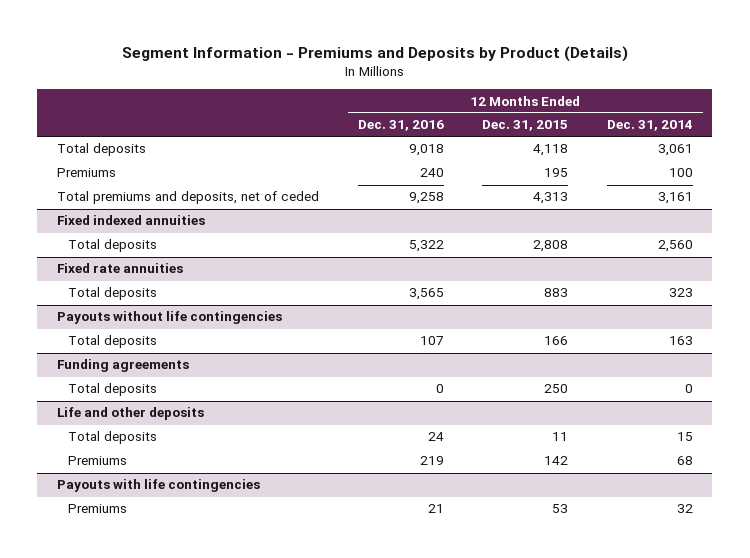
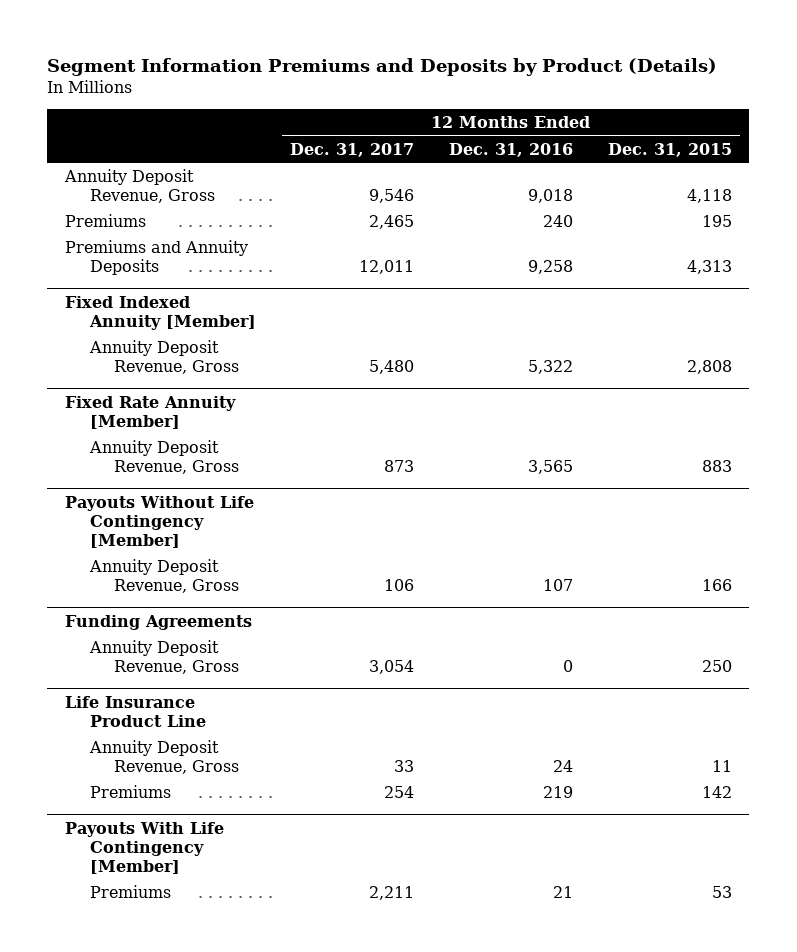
[121,46,628,63] Segment Information - Premiums and Deposits by Product (Details) -> [47,58,718,77] Segment Information Premiums and Deposits by Product (Details)
[606,120,693,132] Dec. 31, 2014 -> none
none -> [290,142,415,157] Dec. 31, 2017
[56,143,146,157] Total deposits -> [63,168,215,204] Annuity Deposit Revenue, Gross
[56,191,319,205] Total premiums and deposits, net of ceded -> [64,239,248,276] Premiums and Annuity Deposits
[56,215,205,226] Fixed indexed annuities -> [64,295,256,330] Fixed Indexed Annuity [Member]
[67,239,157,253] Total deposits -> [88,339,240,375] Annuity Deposit Revenue, Gross
[56,263,183,274] Fixed rate annuities -> [64,395,236,429] Fixed Rate Annuity [Member]
[67,287,157,301] Total deposits -> [88,439,240,475] Annuity Deposit Revenue, Gross
[56,311,282,325] Payouts without life contingencies -> [64,495,254,548] Payouts Without Life Contingency [Member]
[67,335,157,349] Total deposits -> [88,558,240,594] Annuity Deposit Revenue, Gross
[56,359,189,373] Funding agreements -> [64,614,252,630] Funding Agreements
[67,383,157,397] Total deposits -> [88,639,240,675] Annuity Deposit Revenue, Gross
[56,407,204,421] Life and other deposits -> [64,695,206,727] Life Insurance Product Line
[67,431,157,445] Total deposits -> [88,739,240,775] Annuity Deposit Revenue, Gross
[56,479,260,493] Payouts with life contingencies -> [64,821,224,874] Payouts With Life Contingency [Member]

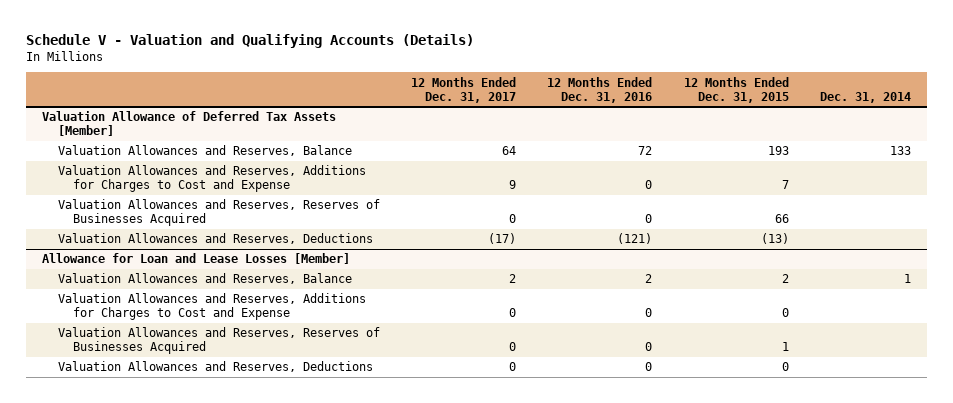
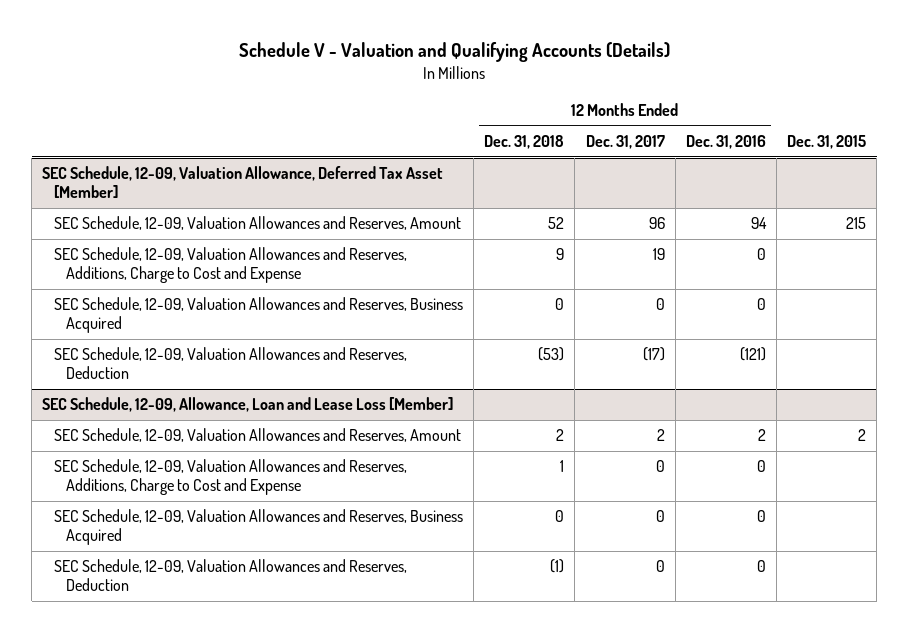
[683,76,789,103] 12 Months Ended Dec. 31, 2015 -> none
[820,91,912,103] Dec. 31, 2014 -> none
none -> [484,135,565,150] Dec. 31, 2018
none -> [787,135,867,150] Dec. 31, 2015
[42,111,337,137] Valuation Allowance of Deferred Tax Assets [Member] -> [42,166,444,199] SEC Schedule, 12-09, Valuation Allowance, Deferred Tax Asset [Member]
[57,145,352,157] Valuation Allowances and Reserves, Balance -> [53,216,461,231] SEC Schedule, 12-09, Valuation Allowances and Reserves, Amount
[502,146,517,156] 64 -> [648,217,665,230] 96
[638,146,653,156] 72 -> [750,217,767,230] 94
[57,165,366,193] Valuation Allowances and Reserves, Additions for Charges to Cost and Expense -> [53,247,407,284] SEC Schedule, 12-09, Valuation Allowances and Reserves, Additions, Charge to Cost and Expense
[509,180,517,190] 9 -> [652,248,665,261] 19
[57,199,380,227] Valuation Allowances and Reserves, Reserves of Businesses Acquired -> [53,297,463,334] SEC Schedule, 12-09, Valuation Allowances and Reserves, Business Acquired
[57,233,373,245] Valuation Allowances and Reserves, Deductions -> [53,347,407,380] SEC Schedule, 12-09, Valuation Allowances and Reserves, Deduction
[42,253,351,265] Allowance for Loan and Lease Losses [Member] -> [42,397,454,413] SEC Schedule, 12-09, Allowance, Loan and Lease Loss [Member]
[57,273,352,285] Valuation Allowances and Reserves, Balance -> [53,428,461,443] SEC Schedule, 12-09, Valuation Allowances and Reserves, Amount
[57,293,366,321] Valuation Allowances and Reserves, Additions for Charges to Cost and Expense -> [53,459,407,496] SEC Schedule, 12-09, Valuation Allowances and Reserves, Additions, Charge to Cost and Expense
[57,327,380,355] Valuation Allowances and Reserves, Reserves of Businesses Acquired -> [53,509,463,546] SEC Schedule, 12-09, Valuation Allowances and Reserves, Business Acquired
[57,361,373,373] Valuation Allowances and Reserves, Deductions -> [53,559,407,592] SEC Schedule, 12-09, Valuation Allowances and Reserves, Deduction

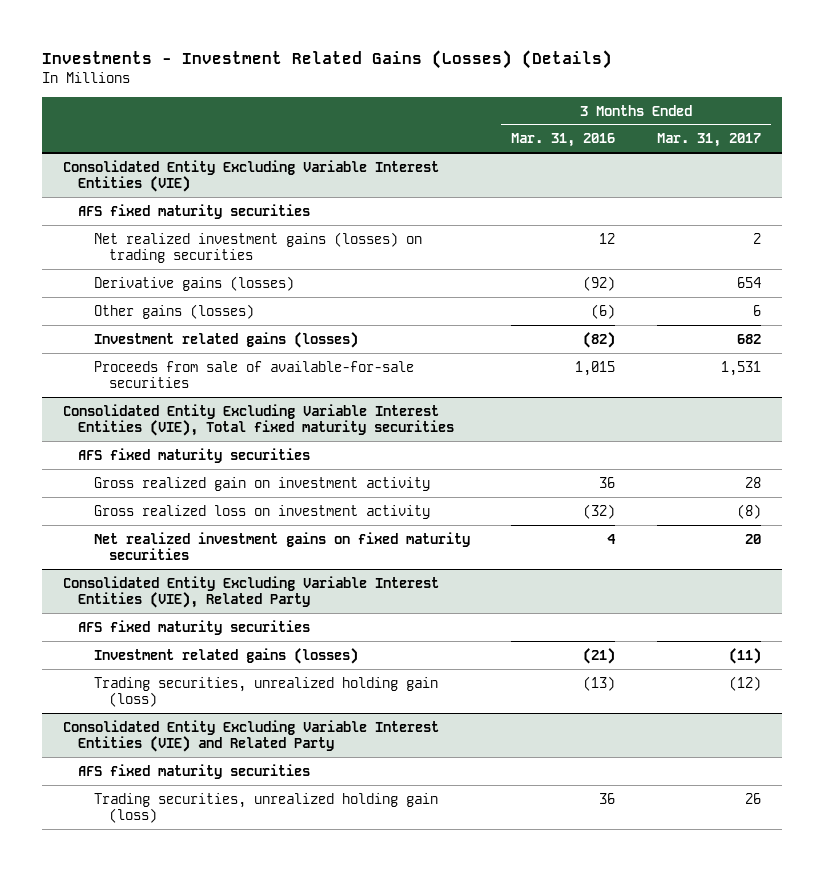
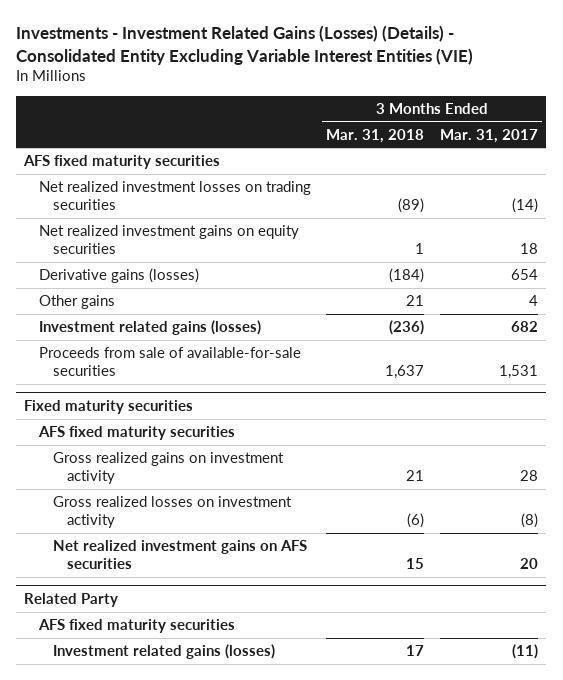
[42,50,613,70] Investments - Investment Related Gains (Losses) (Details) -> [16,24,474,65] Investments - Investment Related Gains (Losses) (Details) - Consolidated Entity Excluding Variable Interest Entities (VIE)
[511,133,616,148] Mar. 31, 2016 -> none
none -> [326,128,425,143] Mar. 31, 2018
[63,159,440,193] Consolidated Entity Excluding Variable Interest Entities (VIE) -> none
[93,231,422,264] Net realized investment gains (losses) on trading securities -> [38,181,311,210] Net realized investment losses on trading securities
[753,232,762,244] 2 -> [512,197,539,213] (14)
none -> [38,225,299,254] Net realized investment gains on equity securities
[93,303,254,319] Other gains (losses) -> [38,295,115,310] Other gains
[753,304,762,316] 6 -> [529,295,539,307] 4
[63,403,455,437] Consolidated Entity Excluding Variable Interest Entities (VIE), Total fixed maturity securities -> none
none -> [24,400,194,415] Fixed maturity securities
[63,575,440,609] Consolidated Entity Excluding Variable Interest Entities (VIE), Related Party -> none
[93,476,430,491] Gross realized gain on investment activity -> [52,452,284,484] Gross realized gains on investment activity
[93,504,430,519] Gross realized loss on investment activity -> [52,496,292,528] Gross realized losses on investment activity
[93,531,470,561] Net realized investment gains on fixed maturity securities -> [52,540,307,569] Net realized investment gains on AFS securities
none -> [24,593,119,608] Related Party
[93,676,438,708] Trading securities, unrealized holding gain (loss) -> none
[63,719,440,753] Consolidated Entity Excluding Variable Interest Entities (VIE) and Related Party -> none
[78,763,311,779] AFS fixed maturity securities -> none
[93,792,438,824] Trading securities, unrealized holding gain (loss) -> none

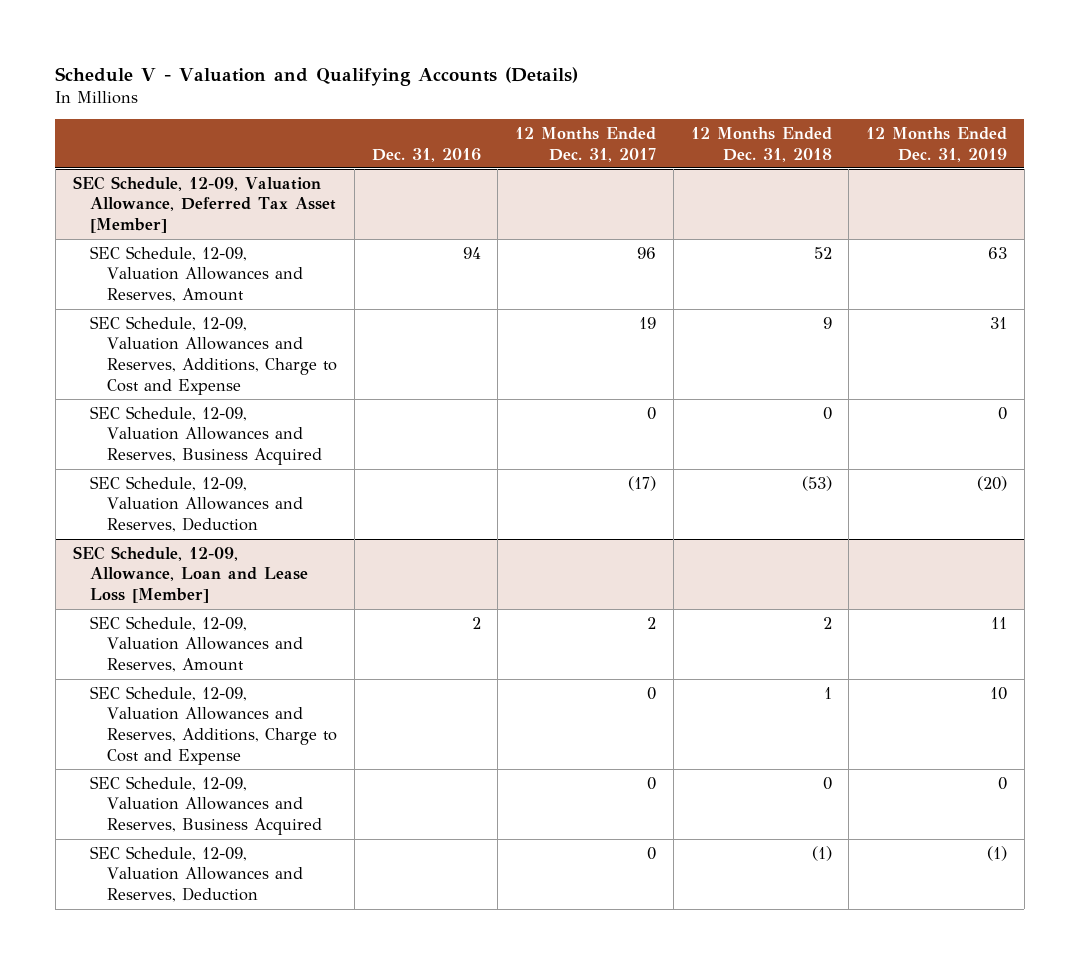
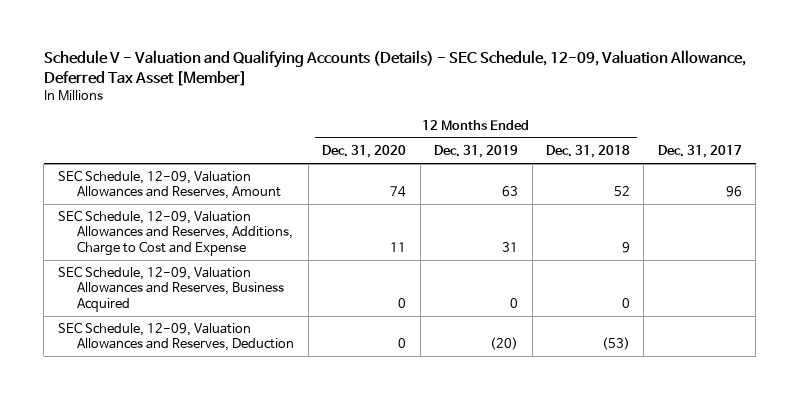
[55,66,579,86] Schedule V - Valuation and Qualifying Accounts (Details) -> [43,50,746,87] Schedule V - Valuation and Qualifying Accounts (Details) - SEC Schedule, 12-09, Valuation Allowance, Deferred Tax Asset [Member]
[371,147,481,162] Dec. 31, 2016 -> none
[515,126,657,162] 12 Months Ended Dec. 31, 2017 -> none
none -> [322,145,407,159] Dec. 31, 2020
none -> [657,145,742,159] Dec. 31, 2017
[72,175,336,234] SEC Schedule, 12-09, Valuation Allowance, Deferred Tax Asset [Member] -> none
[72,545,308,604] SEC Schedule, 12-09, Allowance, Loan and Lease Loss [Member] -> none
[89,615,304,673] SEC Schedule, 12-09, Valuation Allowances and Reserves, Amount -> none
[89,685,338,766] SEC Schedule, 12-09, Valuation Allowances and Reserves, Additions, Charge to Cost and Expense -> none
[89,775,323,836] SEC Schedule, 12-09, Valuation Allowances and Reserves, Business Acquired -> none
[89,845,304,903] SEC Schedule, 12-09, Valuation Allowances and Reserves, Deduction -> none

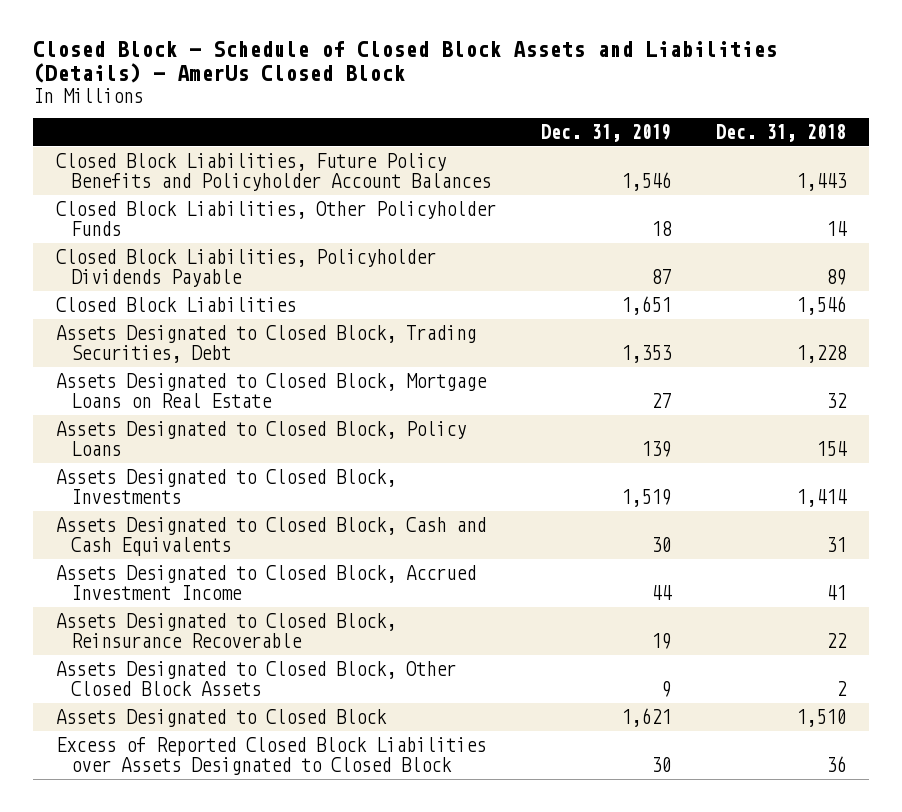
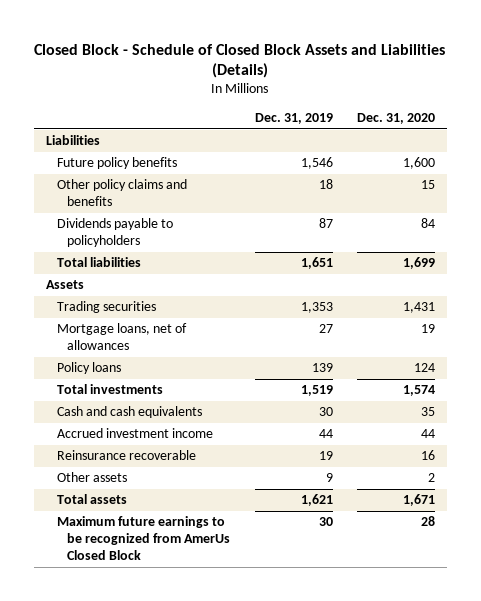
[33,41,778,84] Closed Block - Schedule of Closed Block Assets and Liabilities (Details) - AmerUs Closed Block -> [34,43,446,79] Closed Block - Schedule of Closed Block Assets and Liabilities (Details)
[716,124,847,143] Dec. 31, 2018 -> none
none -> [356,113,435,125] Dec. 31, 2020
none -> [45,135,100,146] Liabilities
[55,152,491,191] Closed Block Liabilities, Future Policy Benefits and Policyholder Account Balances -> [56,157,177,170] Future policy benefits
[55,200,496,236] Closed Block Liabilities, Other Policyholder Funds -> [56,179,187,207] Other policy claims and benefits
[55,248,436,287] Closed Block Liabilities, Policyholder Dividends Payable -> [56,218,173,248] Dividends payable to policyholders
[55,296,296,312] Closed Block Liabilities -> [56,257,141,268] Total liabilities
none -> [45,280,84,290] Assets
[55,324,476,363] Assets Designated to Closed Block, Trading Securities, Debt -> [56,301,156,314] Trading securities
[55,372,487,408] Assets Designated to Closed Block, Mortgage Loans on Real Estate -> [56,323,187,351] Mortgage loans, net of allowances
[55,420,466,456] Assets Designated to Closed Block, Policy Loans -> [56,362,121,375] Policy loans
[55,468,396,504] Assets Designated to Closed Block, Investments -> [56,384,163,395] Total investments
[55,516,486,556] Assets Designated to Closed Block, Cash and Cash Equivalents -> [56,406,202,419] Cash and cash equivalents
[55,564,476,600] Assets Designated to Closed Block, Accrued Investment Income -> [56,428,213,439] Accrued investment income
[55,612,396,648] Assets Designated to Closed Block, Reinsurance Recoverable -> [56,450,196,461] Reinsurance recoverable
[55,660,456,696] Assets Designated to Closed Block, Other Closed Block Assets -> [56,472,127,483] Other assets
[55,708,387,727] Assets Designated to Closed Block -> [56,494,127,505] Total assets
[55,736,486,775] Excess of Reported Closed Block Liabilities over Assets Designated to Closed Block -> [56,516,231,561] Maximum future earnings to be recognized from AmerUs Closed Block

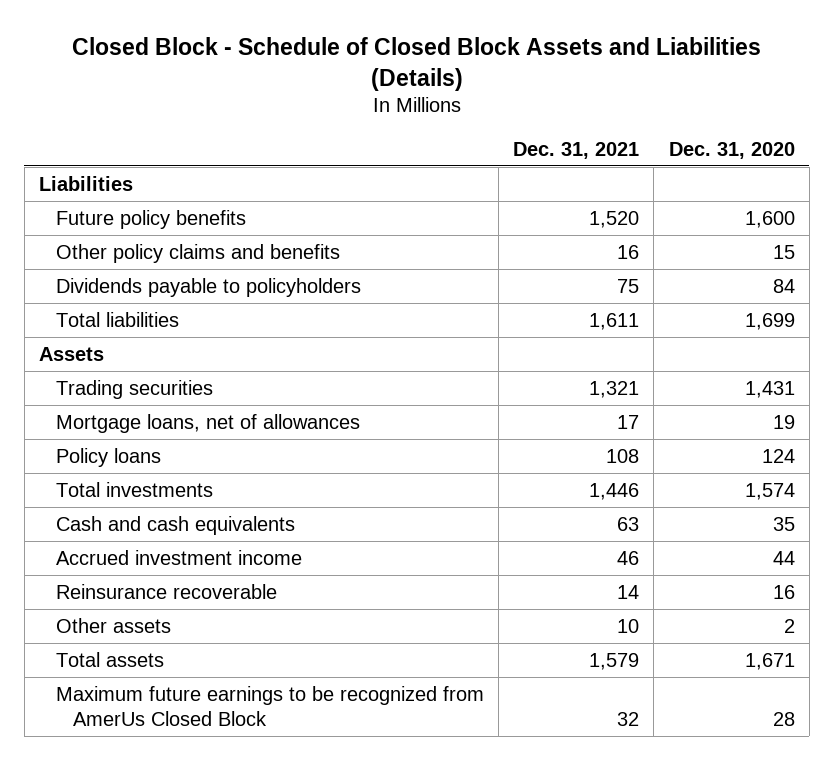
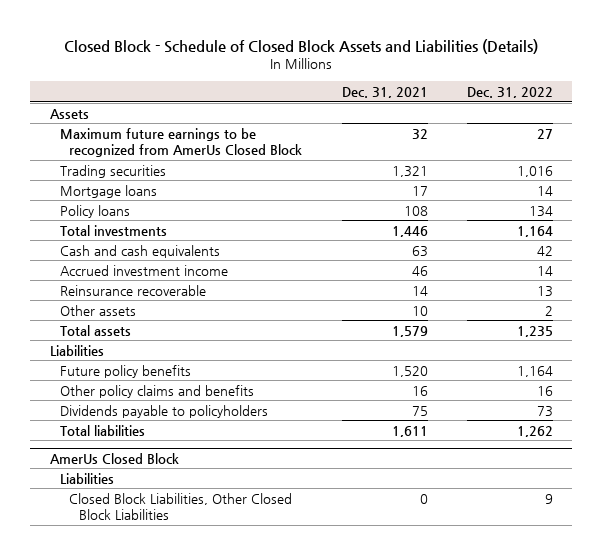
[668,141,795,159] Dec. 31, 2020 -> none
none -> [466,87,553,99] Dec. 31, 2022
[55,685,484,726] Maximum future earnings to be recognized from AmerUs Closed Block -> [59,127,303,158] Maximum future earnings to be recognized from AmerUs Closed Block
[55,413,360,433] Mortgage loans, net of allowances -> [59,184,157,198] Mortgage loans
[38,175,133,191] Liabilities -> [49,344,104,356] Liabilities
[55,209,246,229] Future policy benefits -> [59,364,191,378] Future policy benefits
[55,243,340,263] Other policy claims and benefits -> [59,384,254,398] Other policy claims and benefits
[55,277,361,297] Dividends payable to policyholders -> [59,404,268,418] Dividends payable to policyholders
[55,311,179,327] Total liabilities -> [59,424,145,436] Total liabilities
none -> [49,452,179,464] AmerUs Closed Block
none -> [59,472,114,484] Liabilities
none -> [69,492,293,521] Closed Block Liabilities, Other Closed Block Liabilities

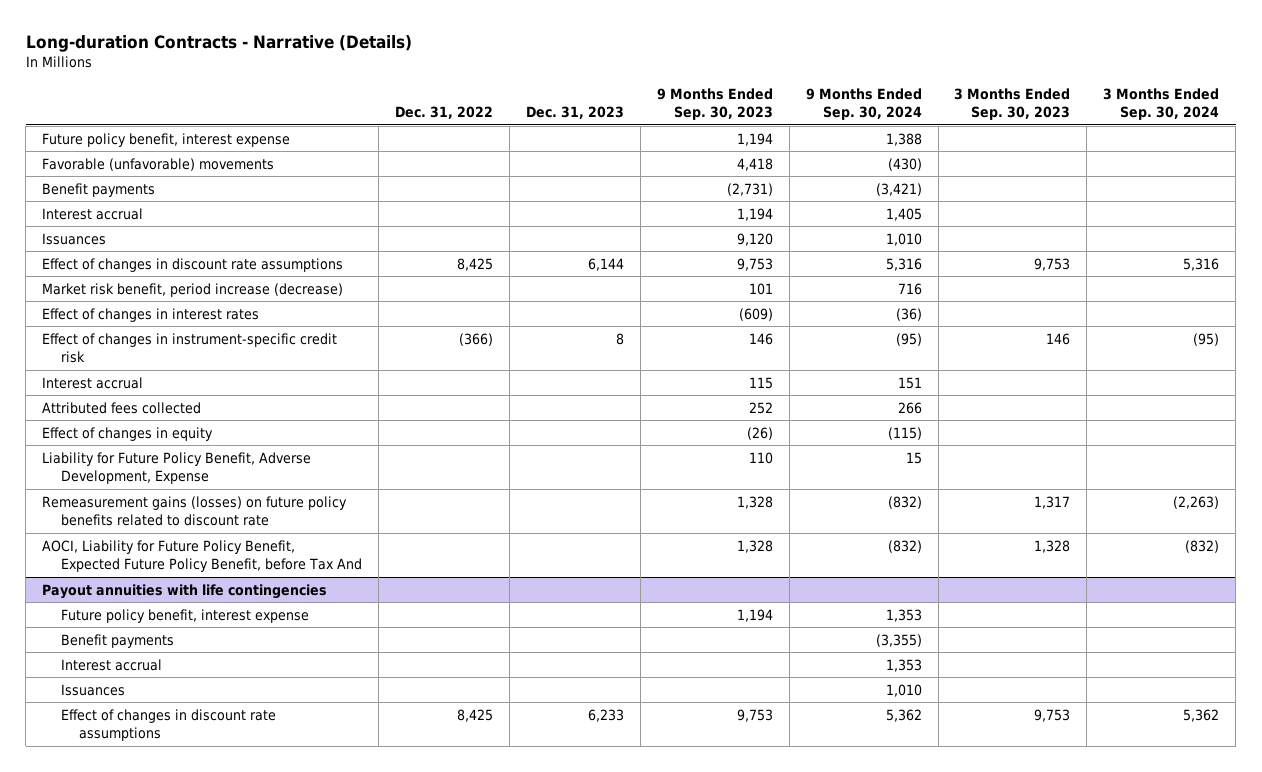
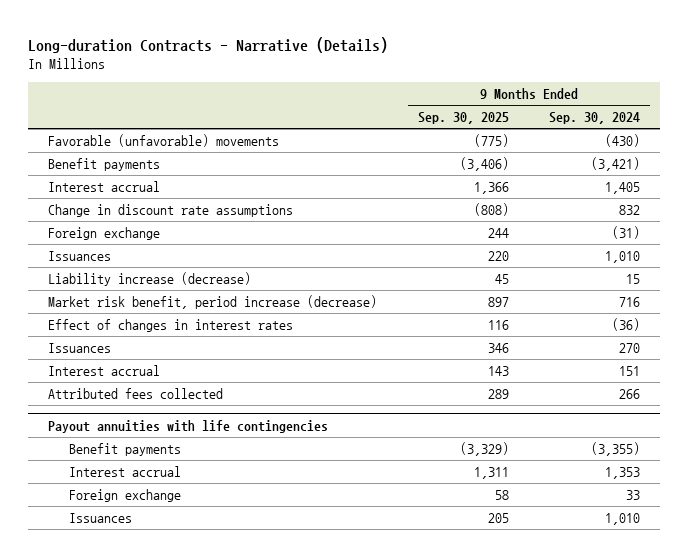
[394,106,493,120] Dec. 31, 2022 -> none
[525,106,624,120] Dec. 31, 2023 -> none
[656,88,773,121] 9 Months Ended Sep. 30, 2023 -> none
[954,88,1071,121] 3 Months Ended Sep. 30, 2023 -> none
[1103,88,1220,121] 3 Months Ended Sep. 30, 2024 -> none
none -> [417,112,509,125] Sep. 30, 2025
[42,132,291,147] Future policy benefit, interest expense -> none
none -> [48,203,294,217] Change in discount rate assumptions
none -> [48,226,161,240] Foreign exchange
[42,257,344,272] Effect of changes in discount rate assumptions -> none
none -> [48,271,252,286] Liability increase (decrease)
[42,332,338,364] Effect of changes in instrument-specific credit risk -> none
none -> [48,342,112,353] Issuances
[42,426,214,441] Effect of changes in equity -> none
[42,451,312,485] Liability for Future Policy Benefit, Adverse Development, Expense -> none
[42,495,348,527] Remeasurement gains (losses) on future policy benefits related to discount rate -> none
[42,539,362,573] AOCI, Liability for Future Policy Benefit, Expected Future Policy Benefit, before Tax And -> none
[60,608,309,623] Future policy benefit, interest expense -> none
none -> [69,488,182,502] Foreign exchange
[60,708,276,742] Effect of changes in discount rate assumptions -> none

